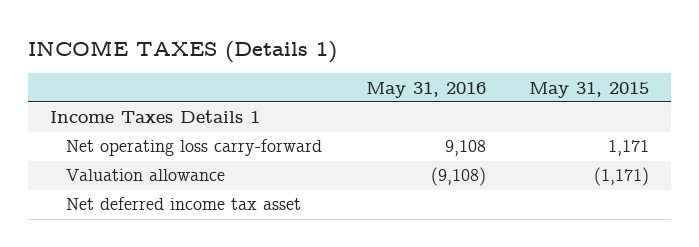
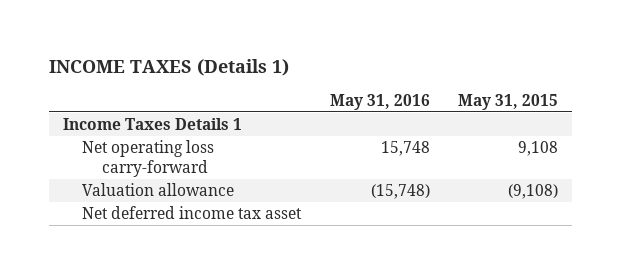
[444,140,486,157] 9,108 -> [380,141,430,157] 15,748
[608,140,650,157] 1,171 -> [518,141,559,157] 9,108
[430,167,486,187] (9,108) -> [370,184,430,200] (15,748)
[594,167,650,187] (1,171) -> [508,184,559,200] (9,108)

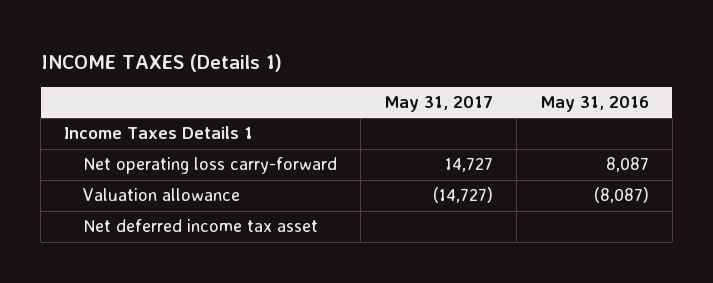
[458,93,559,110] May 31, 2015 -> none
none -> [384,96,494,113] May 31, 2017
[380,141,430,157] 15,748 -> [605,157,649,173] 8,087
[370,184,430,200] (15,748) -> [593,187,649,204] (8,087)

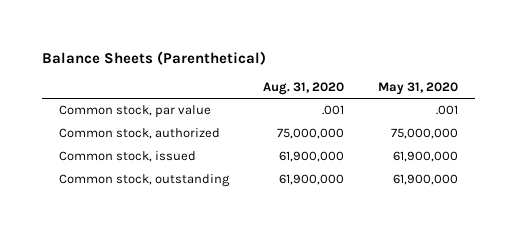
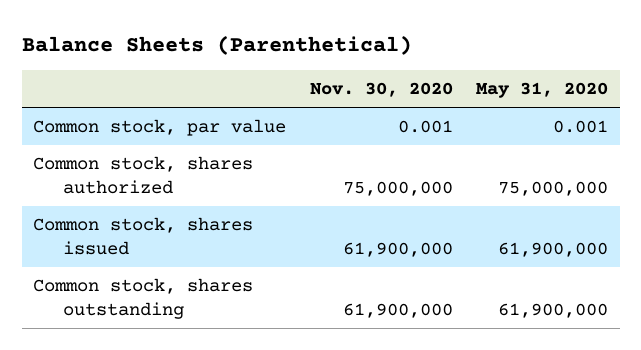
[262,82,344,96] Aug. 31, 2020 -> none
none -> [309,82,453,98] Nov. 30, 2020
[435,105,458,116] .001 -> [552,120,608,134] 0.001
[59,128,221,140] Common stock, authorized -> [33,156,254,194] Common stock, shares authorized
[59,151,197,163] Common stock, issued -> [33,217,254,255] Common stock, shares issued
[59,174,231,188] Common stock, outstanding -> [33,278,254,319] Common stock, shares outstanding

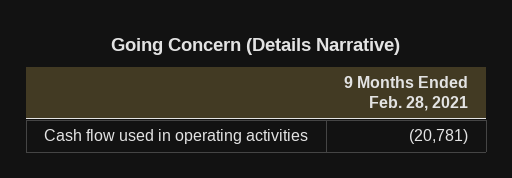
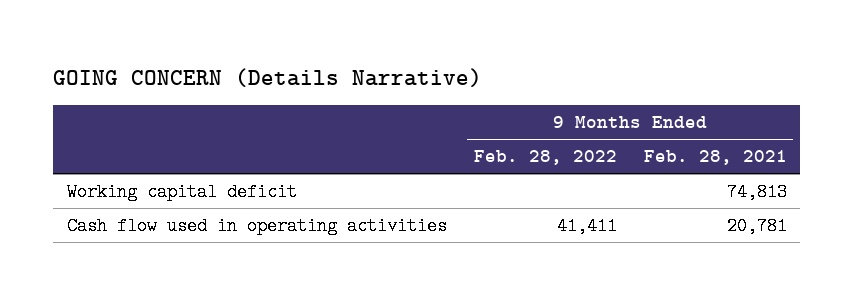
[111,37,401,55] Going Concern (Details Narrative) -> [53,67,483,87] GOING CONCERN (Details Narrative)
none -> [473,150,617,166] Feb. 28, 2022
none -> [66,183,297,202] Working capital deficit
[409,129,469,145] (20,781) -> [726,217,787,236] 20,781

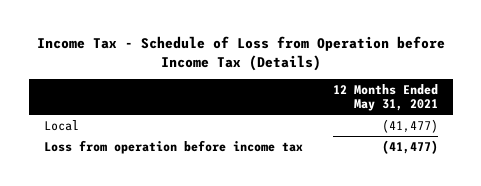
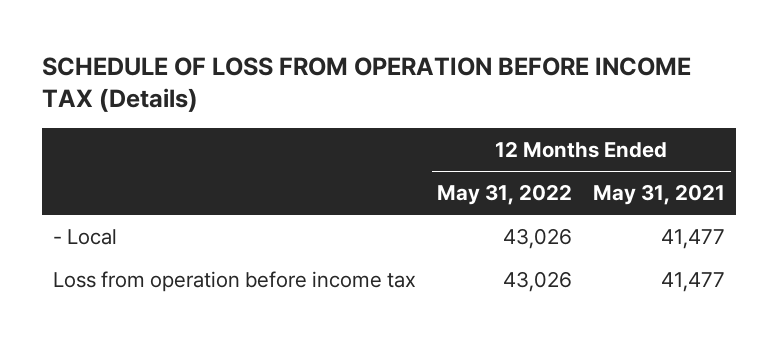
[36,35,445,71] Income Tax - Schedule of Loss from Operation before Income Tax (Details) -> [41,56,691,113] SCHEDULE OF LOSS FROM OPERATION BEFORE INCOME TAX (Details)
none -> [436,184,572,206] May 31, 2022
[43,119,79,131] Local -> [52,228,117,245] - Local
[381,118,438,133] (41,477) -> [661,228,726,249] 41,477
[381,139,438,154] (41,477) -> [661,271,726,292] 41,477

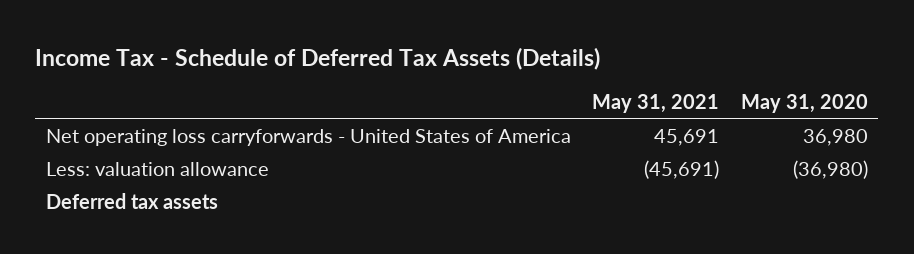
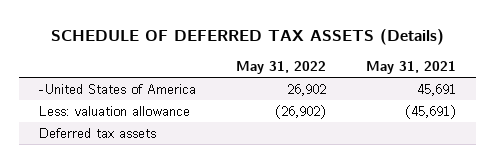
[35,47,601,71] Income Tax - Schedule of Deferred Tax Assets (Details) -> [50,29,444,46] SCHEDULE OF DEFERRED TAX ASSETS (Details)
[740,94,868,114] May 31, 2020 -> none
none -> [236,60,327,74] May 31, 2022
[46,129,572,147] Net operating loss carryforwards - United States of America -> [39,83,197,94] -United States of America

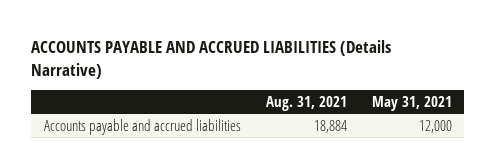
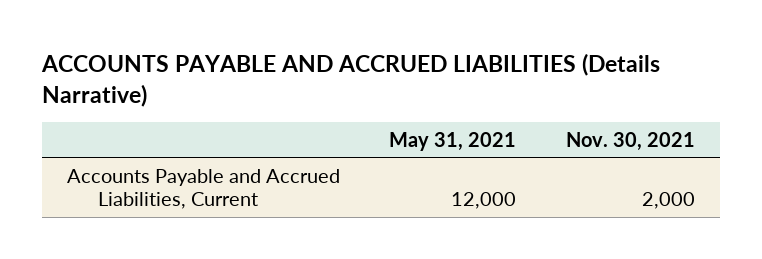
[265,95,347,111] Aug. 31, 2021 -> none
none -> [565,131,695,151] Nov. 30, 2021
[43,118,241,135] Accounts payable and accrued liabilities -> [66,168,340,210] Accounts Payable and Accrued Liabilities, Current

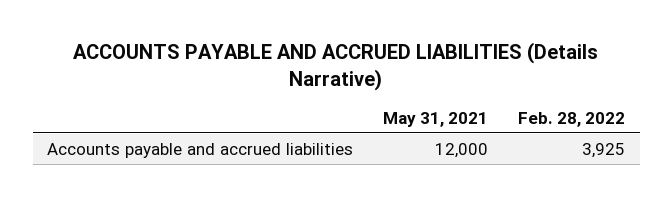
[565,131,695,151] Nov. 30, 2021 -> none
none -> [517,112,625,128] Feb. 28, 2022
[66,168,340,210] Accounts Payable and Accrued Liabilities, Current -> [47,143,354,159] Accounts payable and accrued liabilities

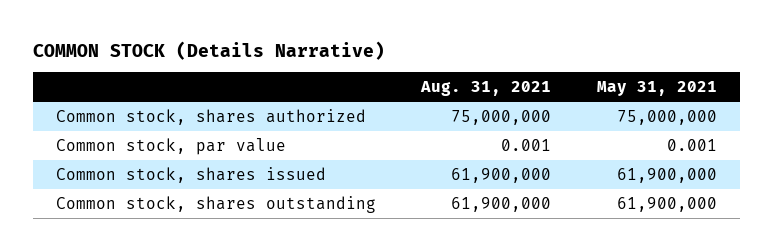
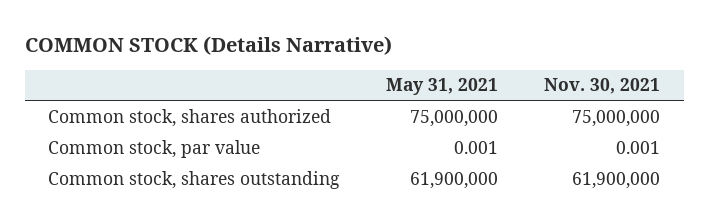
[420,81,552,97] Aug. 31, 2021 -> none
none -> [544,78,661,95] Nov. 30, 2021
[55,166,326,183] Common stock, shares issued -> none

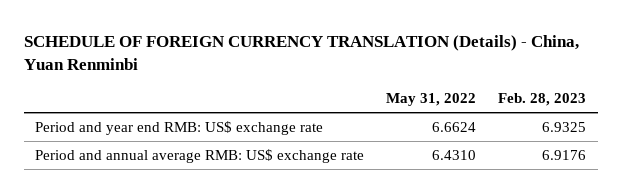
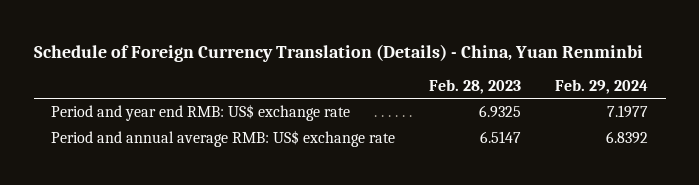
[23,34,579,70] SCHEDULE OF FOREIGN CURRENCY TRANSLATION (Details) - China, Yuan Renminbi -> [33,43,643,62] Schedule of Foreign Currency Translation (Details) - China, Yuan Renminbi
[386,93,477,107] May 31, 2022 -> none
none -> [555,78,649,94] Feb. 29, 2024
[542,149,587,160] 6.9176 -> [480,130,522,143] 6.5147

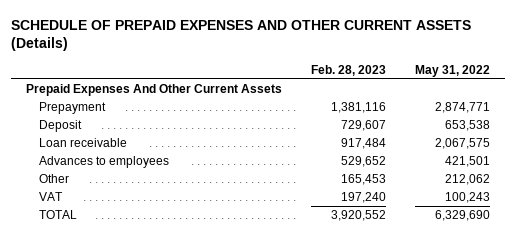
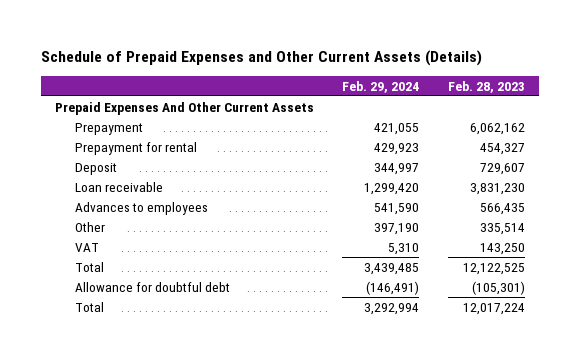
[10,19,471,52] SCHEDULE OF PREPAID EXPENSES AND OTHER CURRENT ASSETS (Details) -> [41,50,483,67] Schedule of Prepaid Expenses and Other Current Assets (Details)
[415,64,491,77] May 31, 2022 -> none
none -> [342,80,420,93] Feb. 29, 2024
[330,102,386,114] 1,381,116 -> [469,122,525,135] 6,062,162
none -> [75,141,198,155] Prepayment for rental
[340,138,386,150] 917,484 -> [469,182,525,195] 3,831,230
[340,156,386,168] 529,652 -> [479,202,525,215] 566,435
[340,174,386,186] 165,453 -> [479,222,525,235] 335,514
[340,192,386,204] 197,240 -> [479,242,525,255] 143,250
none -> [75,261,105,272] Total
none -> [75,281,231,292] Allowance for doubtful debt
[38,210,77,220] TOTAL -> [75,301,105,312] Total
[330,210,386,222] 3,920,552 -> [462,302,525,315] 12,017,224

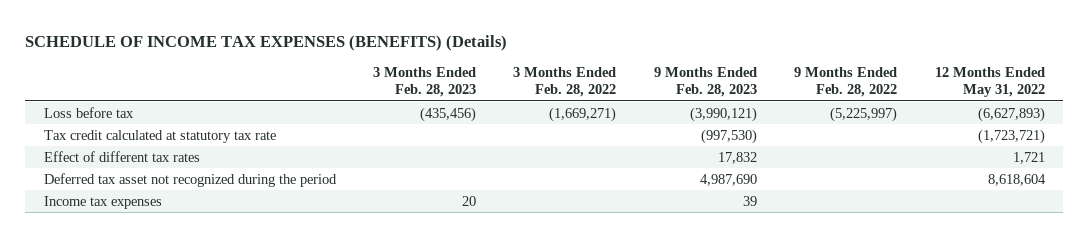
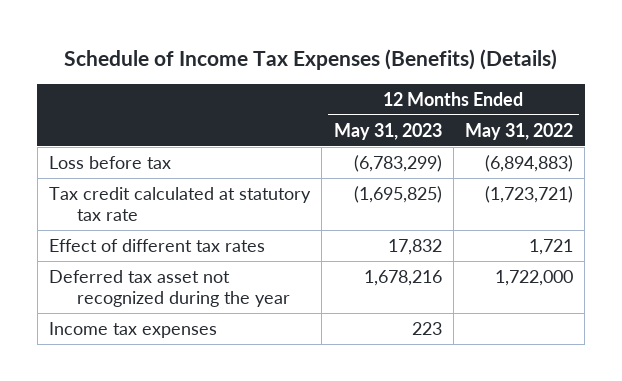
[24,35,507,52] SCHEDULE OF INCOME TAX EXPENSES (BENEFITS) (Details) -> [64,48,558,70] Schedule of Income Tax Expenses (Benefits) (Details)
[373,67,477,98] 3 Months Ended Feb. 28, 2023 -> none
[513,67,617,98] 3 Months Ended Feb. 28, 2022 -> none
[653,67,757,98] 9 Months Ended Feb. 28, 2023 -> none
[794,67,898,98] 9 Months Ended Feb. 28, 2022 -> none
none -> [333,122,442,140] May 31, 2023
[977,106,1045,122] (6,627,893) -> [485,155,574,173] (6,894,883)
[43,172,337,187] Deferred tax asset not recognized during the period -> [49,270,290,308] Deferred tax asset not recognized during the year
[987,173,1046,186] 8,618,604 -> [495,270,574,287] 1,722,000

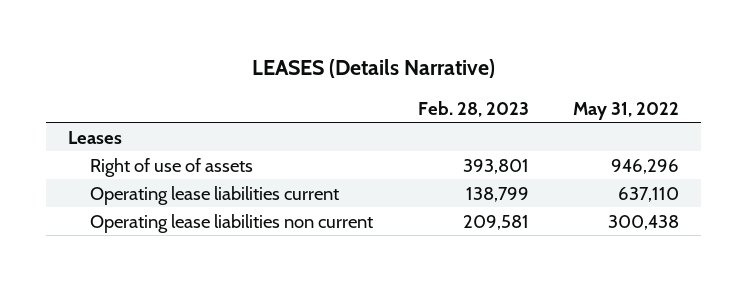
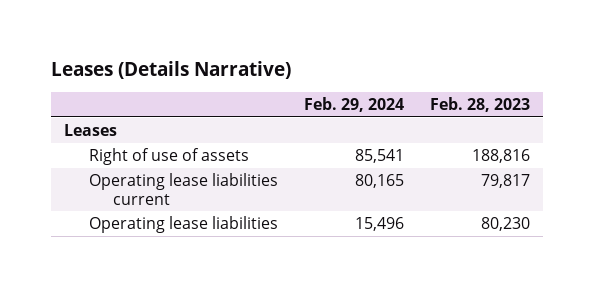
[251,59,495,79] LEASES (Details Narrative) -> [51,61,292,80] Leases (Details Narrative)
[573,101,680,120] May 31, 2022 -> none
none -> [303,97,404,113] Feb. 29, 2024
[462,158,529,174] 393,801 -> [471,149,530,164] 188,816
[465,186,529,202] 138,799 -> [480,174,530,189] 79,817
[90,213,374,233] Operating lease liabilities non current -> [88,216,278,234] Operating lease liabilities
[462,214,529,230] 209,581 -> [480,217,530,232] 80,230

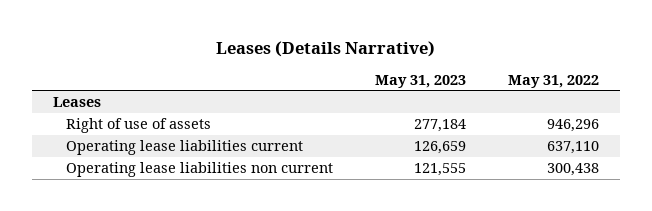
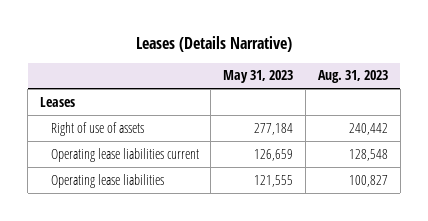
[508,74,600,88] May 31, 2022 -> none
none -> [317,70,388,84] Aug. 31, 2023
[65,162,333,178] Operating lease liabilities non current -> [50,173,164,188] Operating lease liabilities

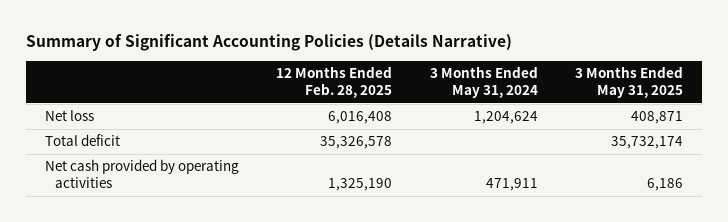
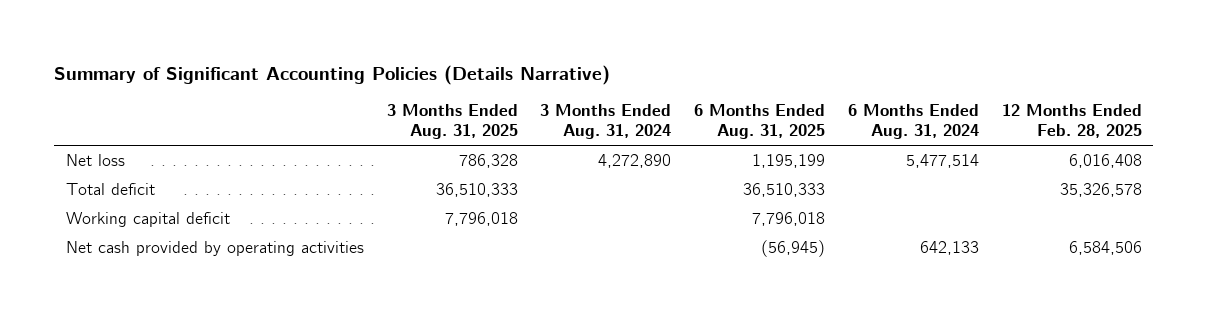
[429,66,538,98] 3 Months Ended May 31, 2024 -> none
[574,66,683,98] 3 Months Ended May 31, 2025 -> none
none -> [386,103,518,140] 3 Months Ended Aug. 31, 2025
none -> [540,103,672,140] 3 Months Ended Aug. 31, 2024
none -> [694,103,826,140] 6 Months Ended Aug. 31, 2025
none -> [848,103,980,140] 6 Months Ended Aug. 31, 2024
none -> [65,211,230,227] Working capital deficit
[328,178,393,192] 1,325,190 -> [1068,240,1142,255] 6,584,506

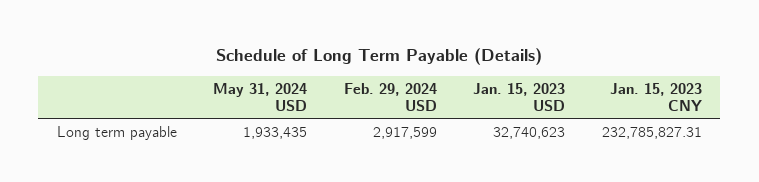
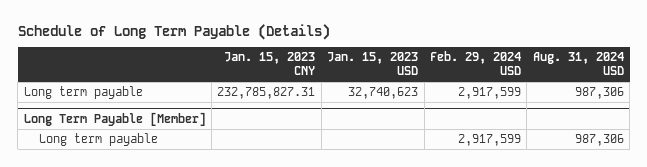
[213,82,308,111] May 31, 2024 USD -> none
none -> [532,52,624,76] Aug. 31, 2024 USD
none -> [23,111,206,126] Long Term Payable [Member]
none -> [39,133,159,147] Long term payable

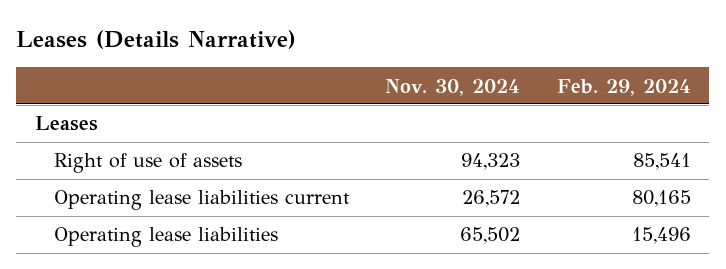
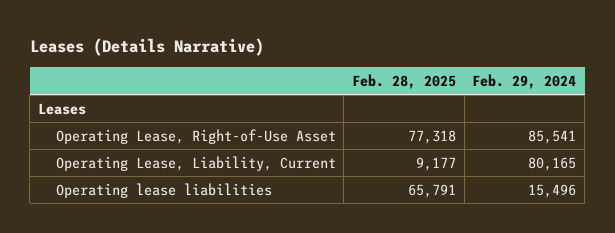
[385,78,521,96] Nov. 30, 2024 -> none
none -> [352,73,457,89] Feb. 28, 2025
[53,153,242,174] Right of use of assets -> [55,128,336,144] Operating Lease, Right-of-Use Asset
[53,190,350,211] Operating lease liabilities current -> [55,155,336,171] Operating Lease, Liability, Current

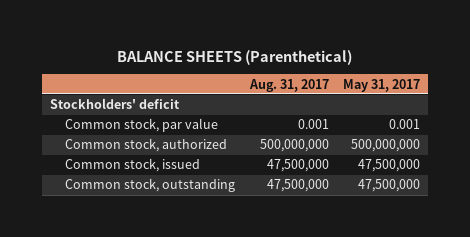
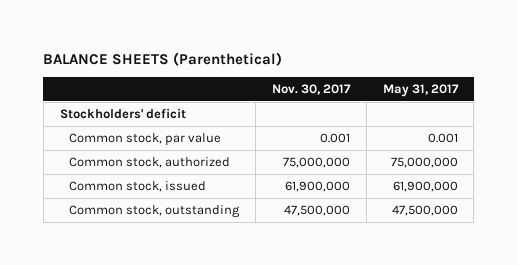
[248,78,329,92] Aug. 31, 2017 -> none
none -> [272,84,352,96] Nov. 30, 2017
[351,139,421,153] 500,000,000 -> [390,157,458,169] 75,000,000
[358,159,421,173] 47,500,000 -> [392,181,458,193] 61,900,000

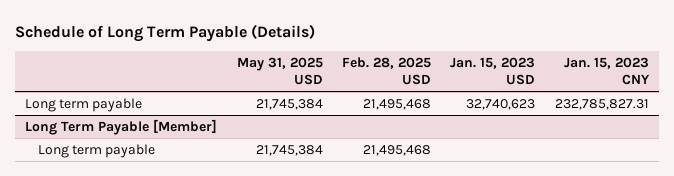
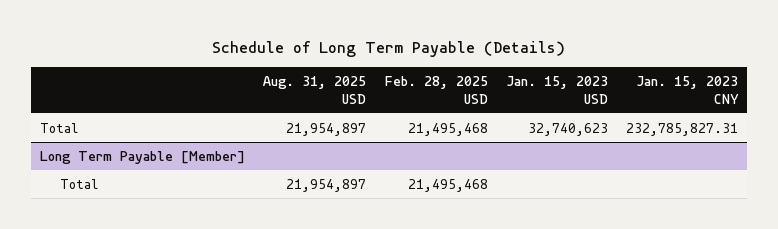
[236,57,323,86] May 31, 2025 USD -> none
none -> [263,76,367,104] Aug. 31, 2025 USD
[25,97,143,112] Long term payable -> [40,123,80,134] Total
[37,143,155,158] Long term payable -> [60,179,100,190] Total

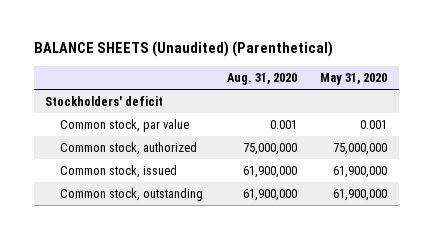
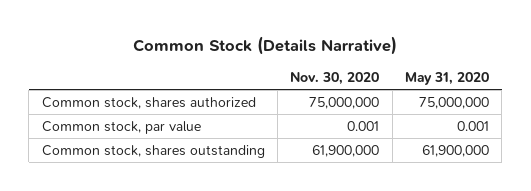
[33,41,333,58] BALANCE SHEETS (Unaudited) (Parenthetical) -> [133,35,398,55] Common Stock (Details Narrative)
[226,73,297,86] Aug. 31, 2020 -> none
none -> [290,72,380,86] Nov. 30, 2020
[45,96,164,107] Stockholders' deficit -> none
none -> [41,97,256,110] Common stock, shares authorized
[60,142,198,156] Common stock, authorized -> none
[60,165,178,179] Common stock, issued -> none
[60,188,204,202] Common stock, outstanding -> [41,145,265,159] Common stock, shares outstanding

